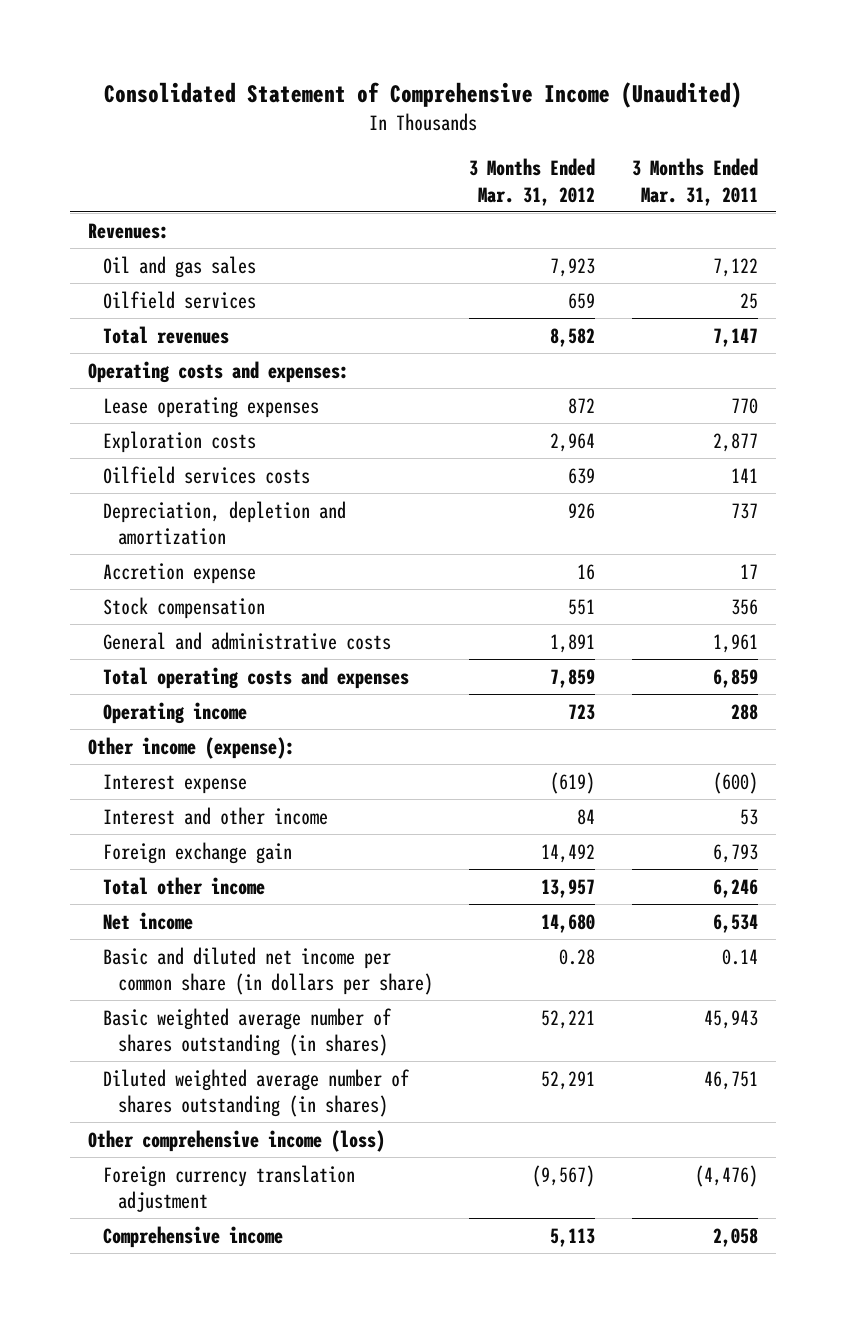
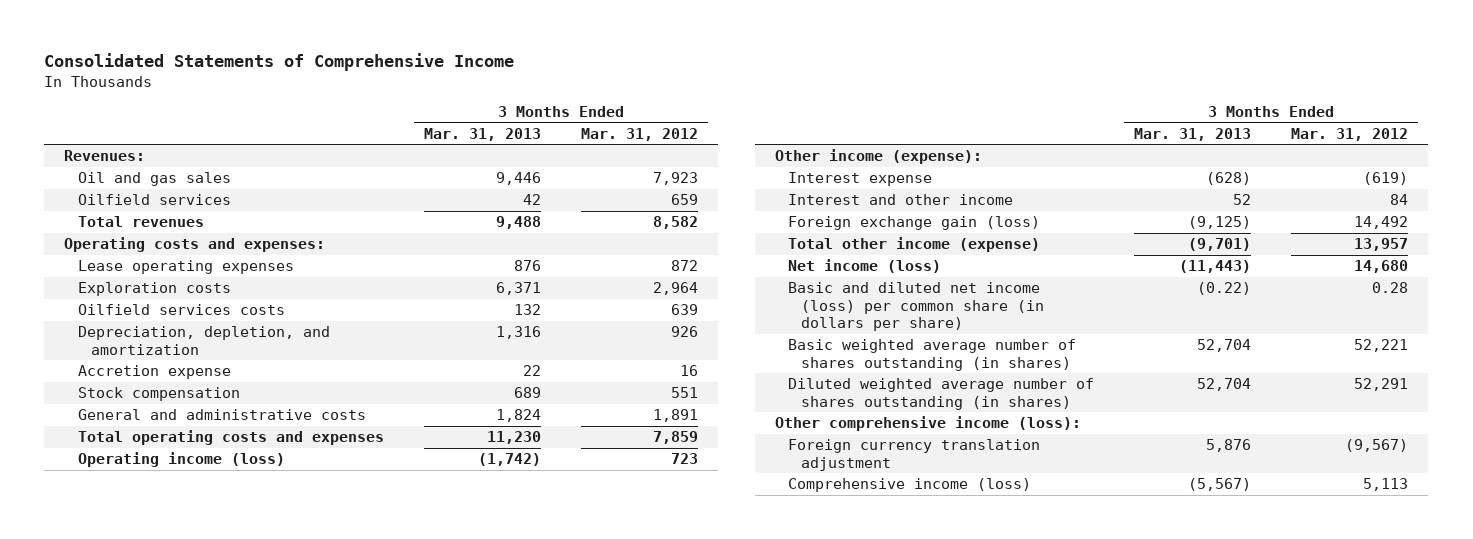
[103,82,742,109] Consolidated Statement of Comprehensive Income (Unaudited) -> [44,52,515,71] Consolidated Statements of Comprehensive Income
[631,158,758,206] 3 Months Ended Mar. 31, 2011 -> none
none -> [423,127,541,141] Mar. 31, 2013
[102,500,346,546] Depreciation, depletion and amortization -> [77,326,330,355] Depreciation, depletion, and amortization
[102,701,247,724] Operating income -> [77,452,285,468] Operating income (loss)
[102,841,292,864] Foreign exchange gain -> [787,216,1040,231] Foreign exchange gain (loss)
[102,876,265,895] Total other income -> [787,237,1040,253] Total other income (expense)
[102,911,193,930] Net income -> [787,259,941,274] Net income (loss)
[102,946,433,996] Basic and diluted net income per common share (in dollars per share) -> [787,282,1045,332] Basic and diluted net income (loss) per common share (in dollars per share)
[88,1129,386,1152] Other comprehensive income (loss) -> [774,416,1081,432] Other comprehensive income (loss):
[102,1225,283,1248] Comprehensive income -> [787,478,1031,493] Comprehensive income (loss)

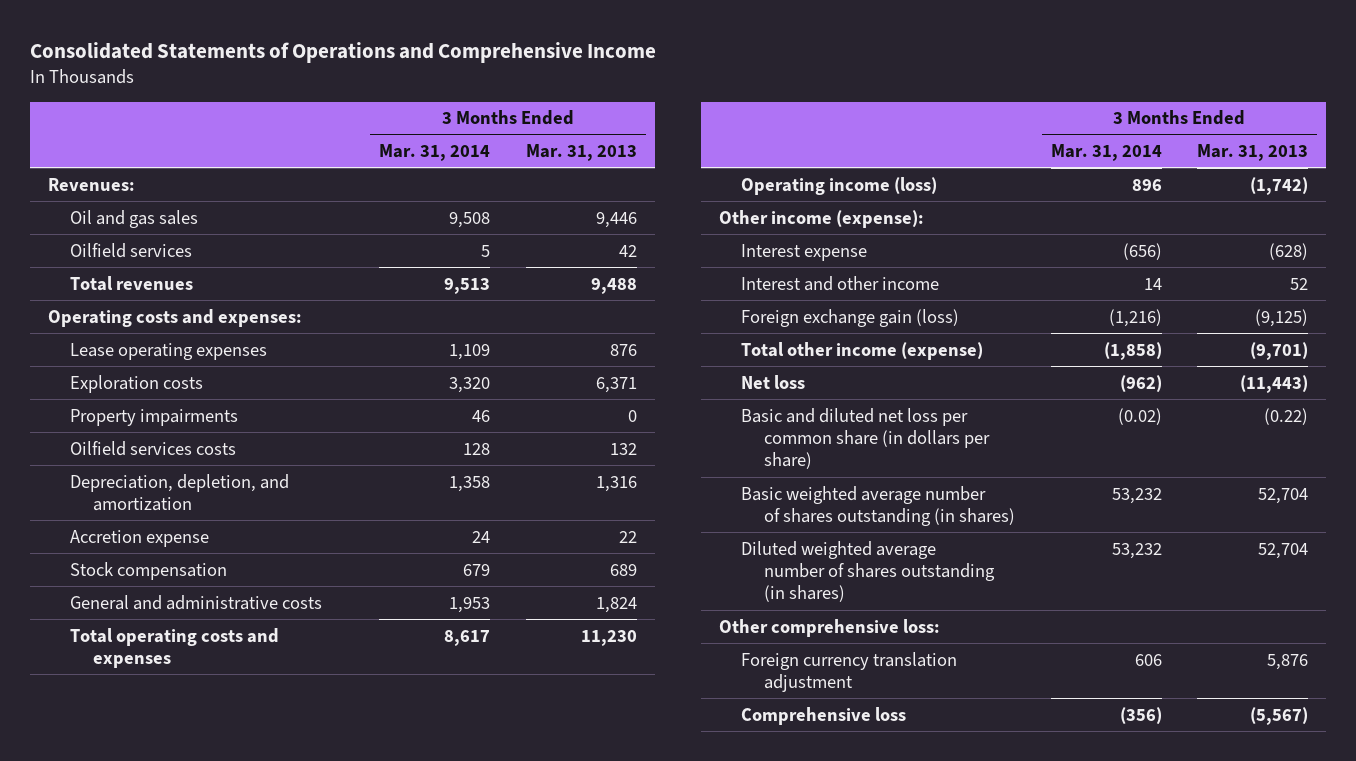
[44,52,515,71] Consolidated Statements of Comprehensive Income -> [29,42,656,64] Consolidated Statements of Operations and Comprehensive Income
[581,127,699,141] Mar. 31, 2012 -> none
none -> [379,144,491,162] Mar. 31, 2014
none -> [70,408,239,426] Property impairments
[787,259,941,274] Net income (loss) -> [741,374,806,389] Net loss
[787,282,1045,332] Basic and diluted net income (loss) per common share (in dollars per share) -> [741,407,990,470] Basic and diluted net loss per common share (in dollars per share)
[774,416,1081,432] Other comprehensive income (loss): -> [718,618,940,637] Other comprehensive loss:
[787,478,1031,493] Comprehensive income (loss) -> [741,706,907,725] Comprehensive loss

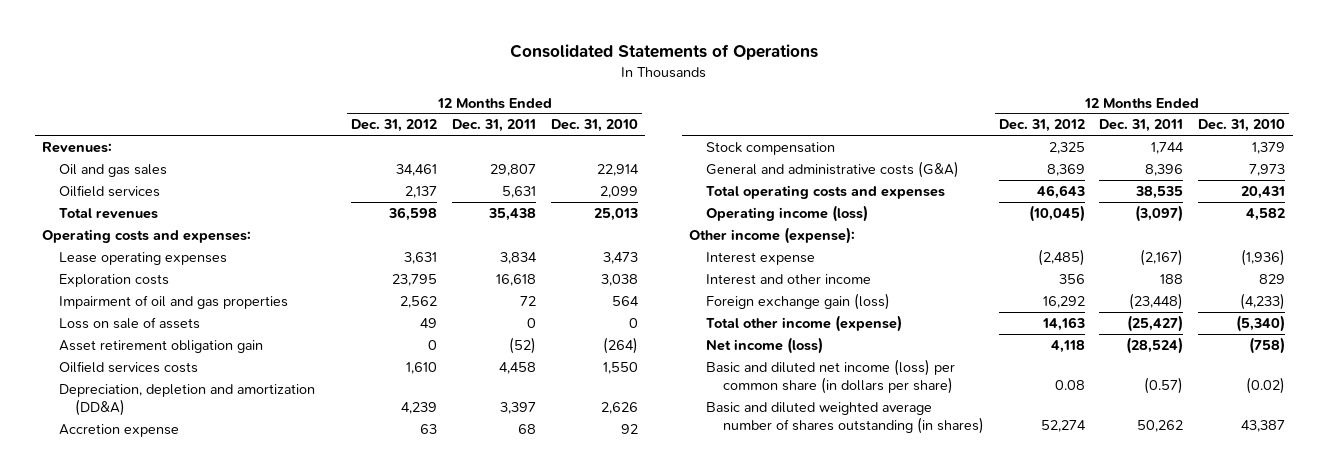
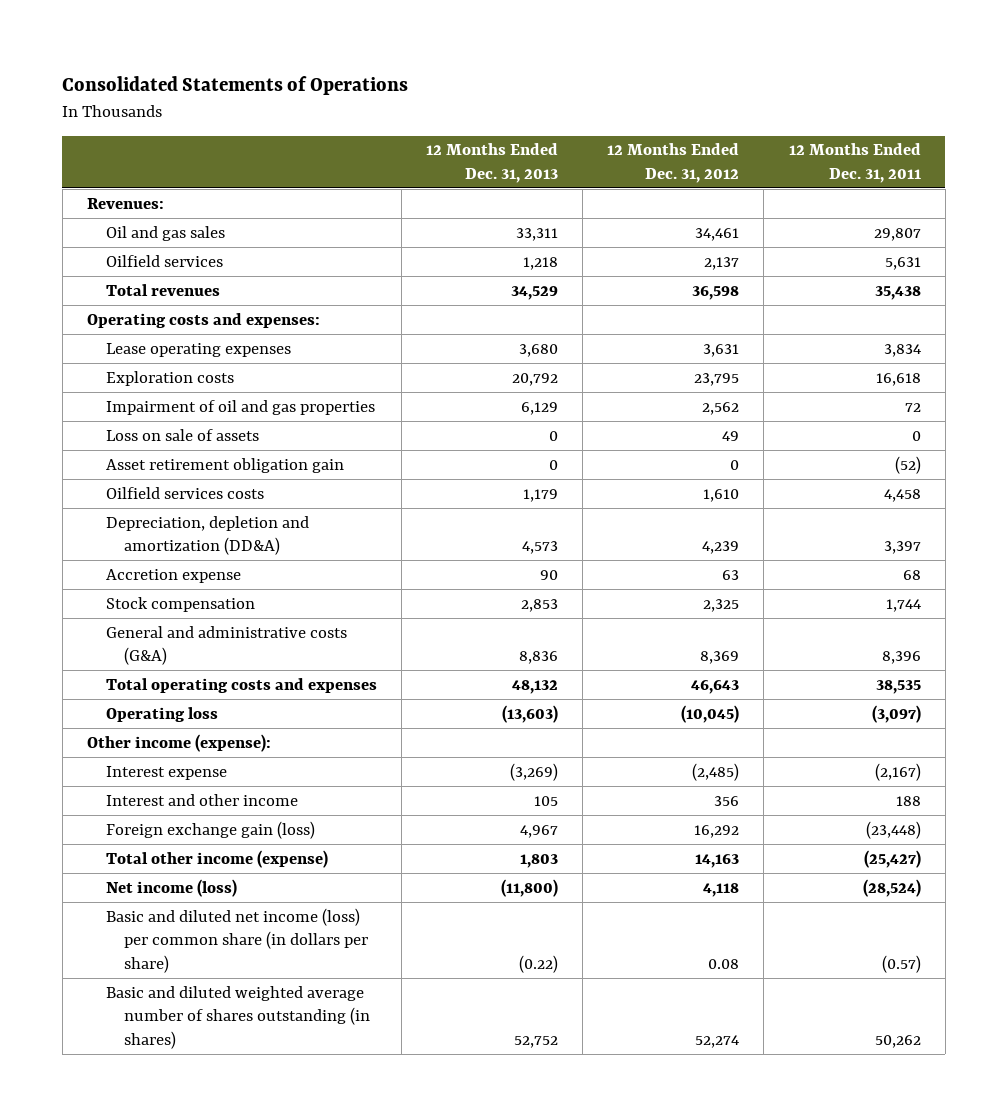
[550,119,638,133] Dec. 31, 2010 -> none
none -> [425,143,558,183] 12 Months Ended Dec. 31, 2013
[706,204,869,222] Operating income (loss) -> [105,706,218,722] Operating loss

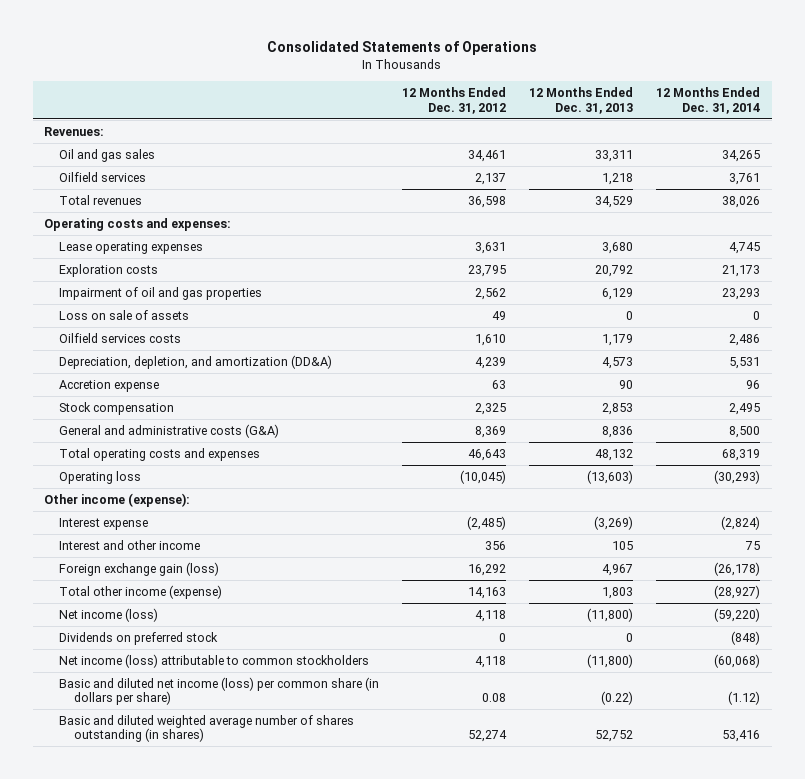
[788,143,921,183] 12 Months Ended Dec. 31, 2011 -> none
none -> [656,87,761,114] 12 Months Ended Dec. 31, 2014
[105,457,344,473] Asset retirement obligation gain -> none
[105,515,309,556] Depreciation, depletion and amortization (DD&A) -> [59,354,333,369] Depreciation, depletion, and amortization (DD&A)
none -> [59,631,219,645] Dividends on preferred stock
none -> [59,653,370,668] Net income (loss) attributable to common stockholders

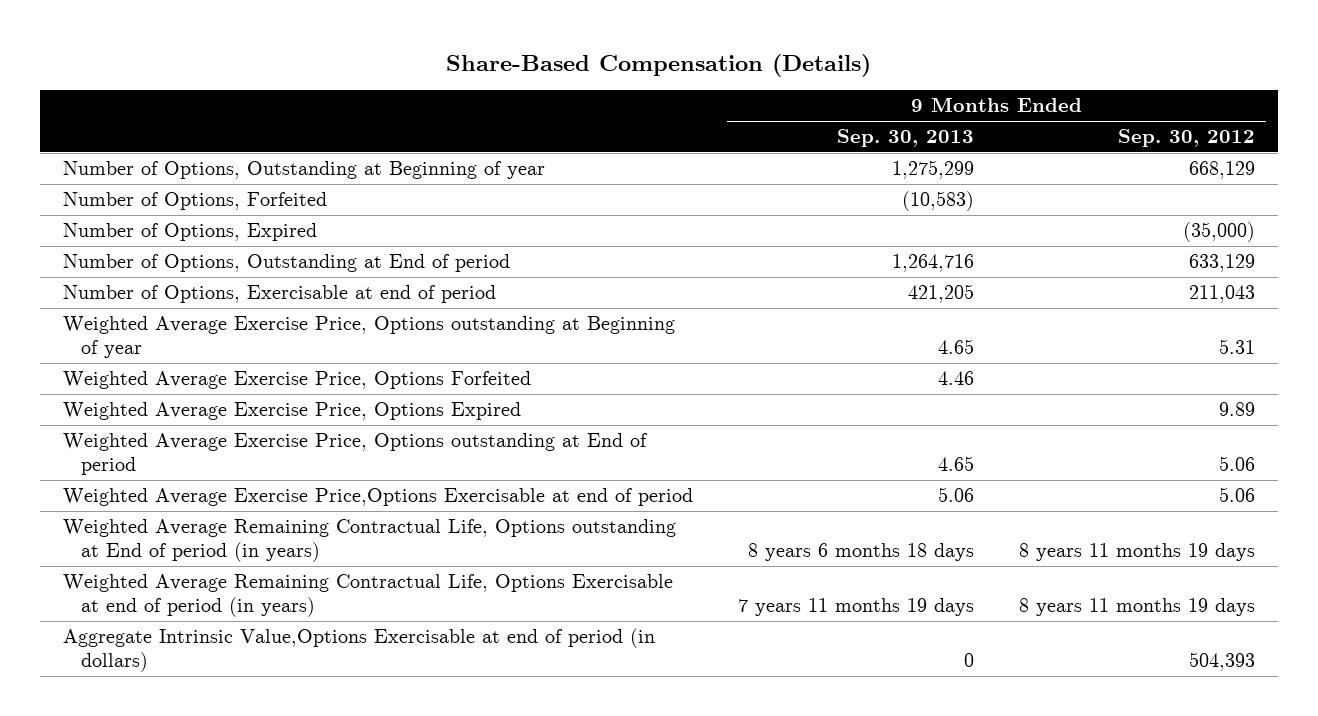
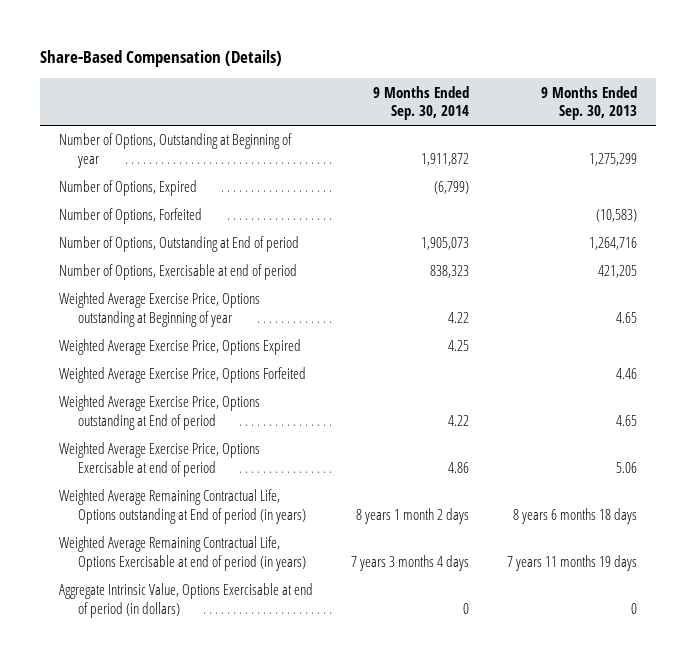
[1118,129,1256,148] Sep. 30, 2012 -> none
none -> [373,85,470,121] 9 Months Ended Sep. 30, 2014
[62,192,327,211] Number of Options, Forfeited -> [59,208,203,225] Number of Options, Forfeited
[62,371,531,390] Weighted Average Exercise Price, Options Forfeited -> [59,367,307,384] Weighted Average Exercise Price, Options Forfeited
[62,488,693,507] Weighted Average Exercise Price,Options Exercisable at end of period -> [59,442,261,477] Weighted Average Exercise Price, Options Exercisable at end of period
[62,628,655,673] Aggregate Intrinsic Value,Options Exercisable at end of period (in dollars) -> [59,583,314,618] Aggregate Intrinsic Value, Options Exercisable at end of period (in dollars)

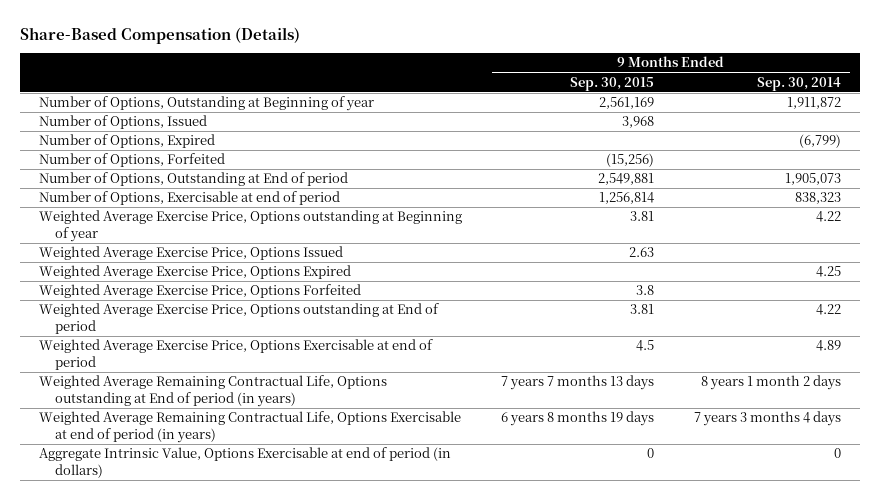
[541,85,638,121] 9 Months Ended Sep. 30, 2013 -> none
none -> [570,76,655,91] Sep. 30, 2015
none -> [39,115,208,130] Number of Options, Issued
none -> [39,246,344,261] Weighted Average Exercise Price, Options Issued
[448,461,470,473] 4.86 -> [815,340,841,352] 4.89

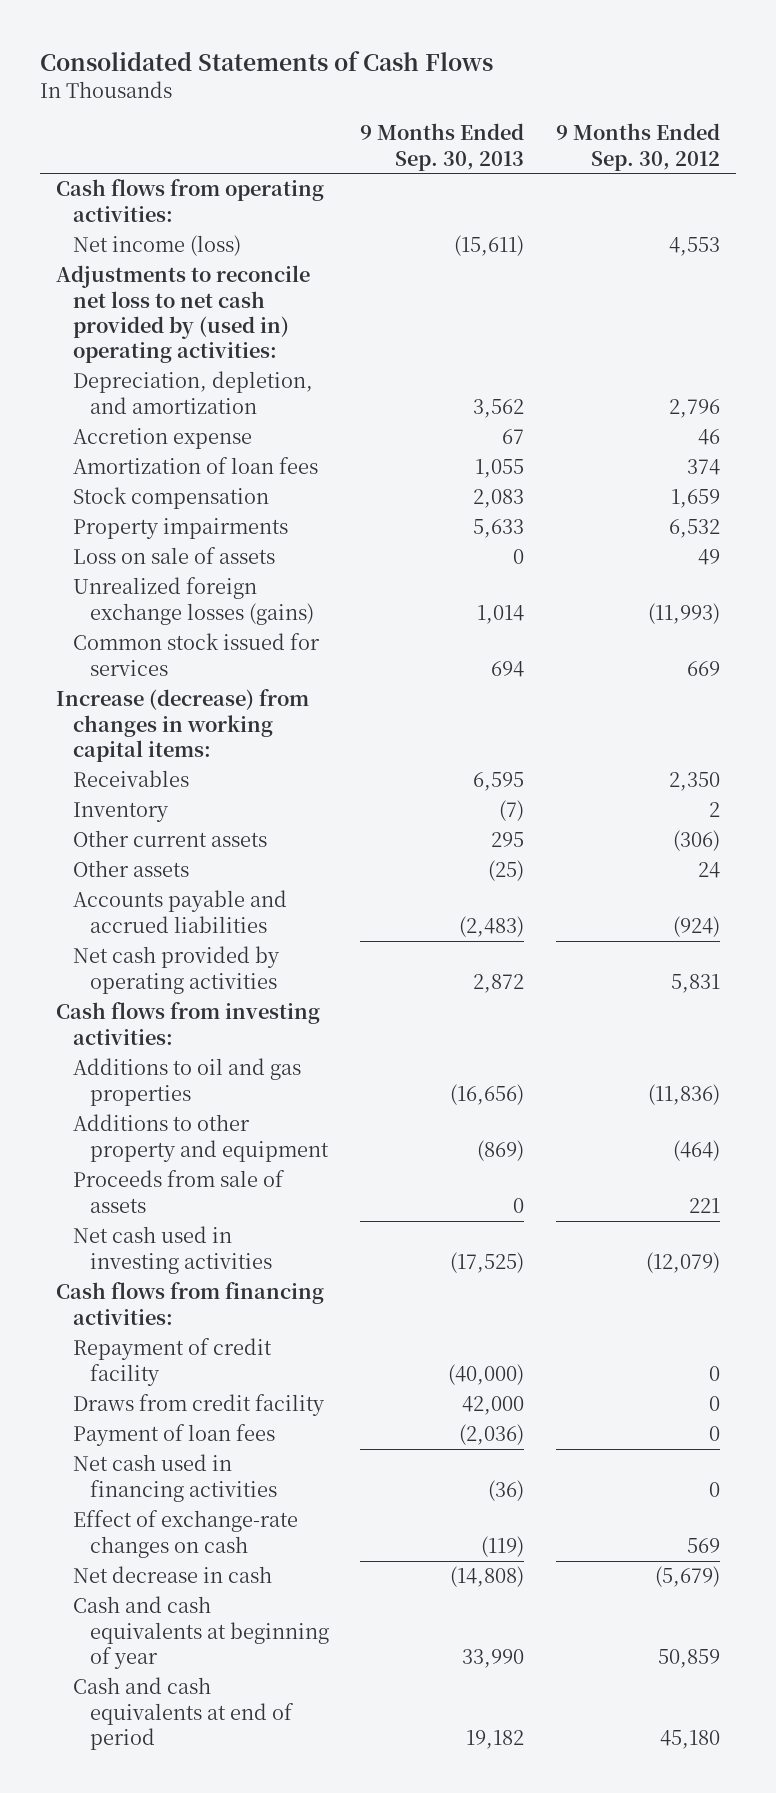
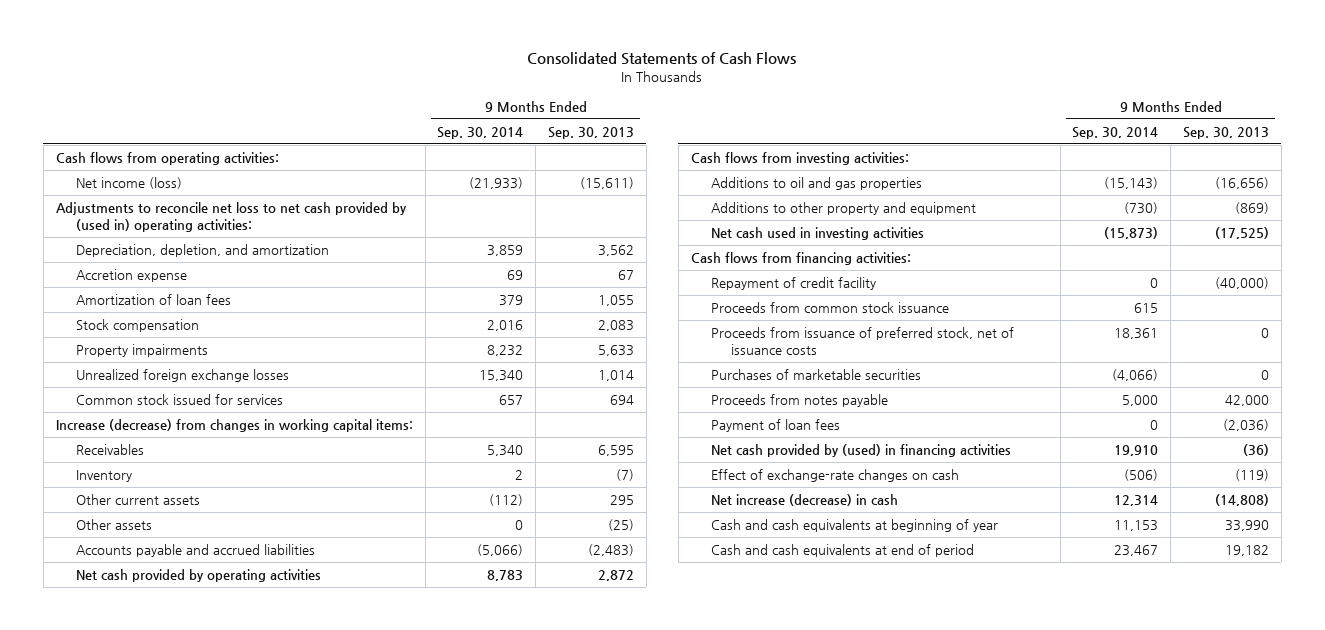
[556,123,721,171] 9 Months Ended Sep. 30, 2012 -> none
none -> [437,126,524,139] Sep. 30, 2014
[72,547,275,565] Loss on sale of assets -> none
[72,577,314,625] Unrealized foreign exchange losses (gains) -> [75,369,289,383] Unrealized foreign exchange losses
[72,1170,285,1213] Proceeds from sale of assets -> none
[72,1394,325,1417] Draws from credit facility -> none
none -> [710,302,949,314] Proceeds from common stock issuance
none -> [710,327,1014,355] Proceeds from issuance of preferred stock, net of issuance costs
none -> [710,369,921,381] Purchases of marketable securities
none -> [710,394,888,408] Proceeds from notes payable
[72,1454,277,1502] Net cash used in financing activities -> [710,444,1011,458] Net cash provided by (used) in financing activities
[72,1566,272,1584] Net decrease in cash -> [710,494,898,507] Net increase (decrease) in cash

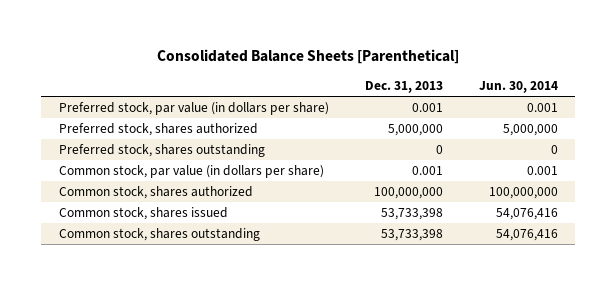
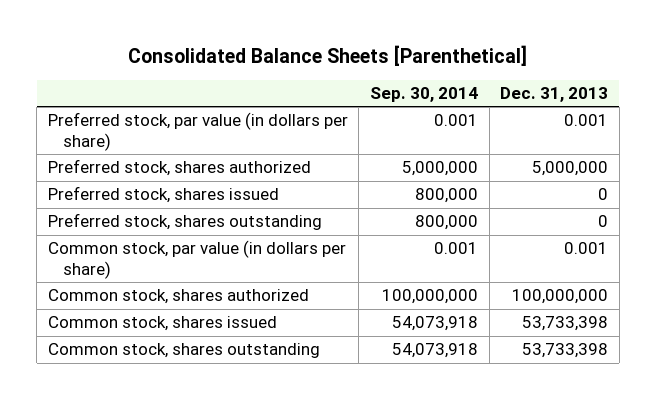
[478,80,558,93] Jun. 30, 2014 -> none
none -> [370,87,479,103] Sep. 30, 2014
none -> [47,186,279,204] Preferred stock, shares issued

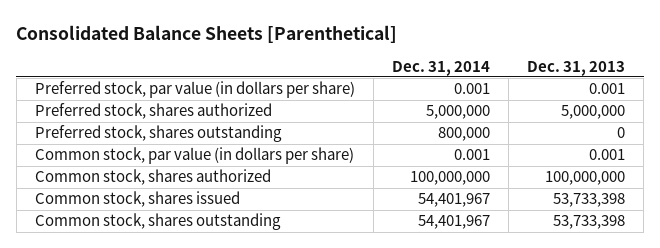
[370,87,479,103] Sep. 30, 2014 -> none
none -> [392,60,491,76] Dec. 31, 2014
[47,186,279,204] Preferred stock, shares issued -> none

